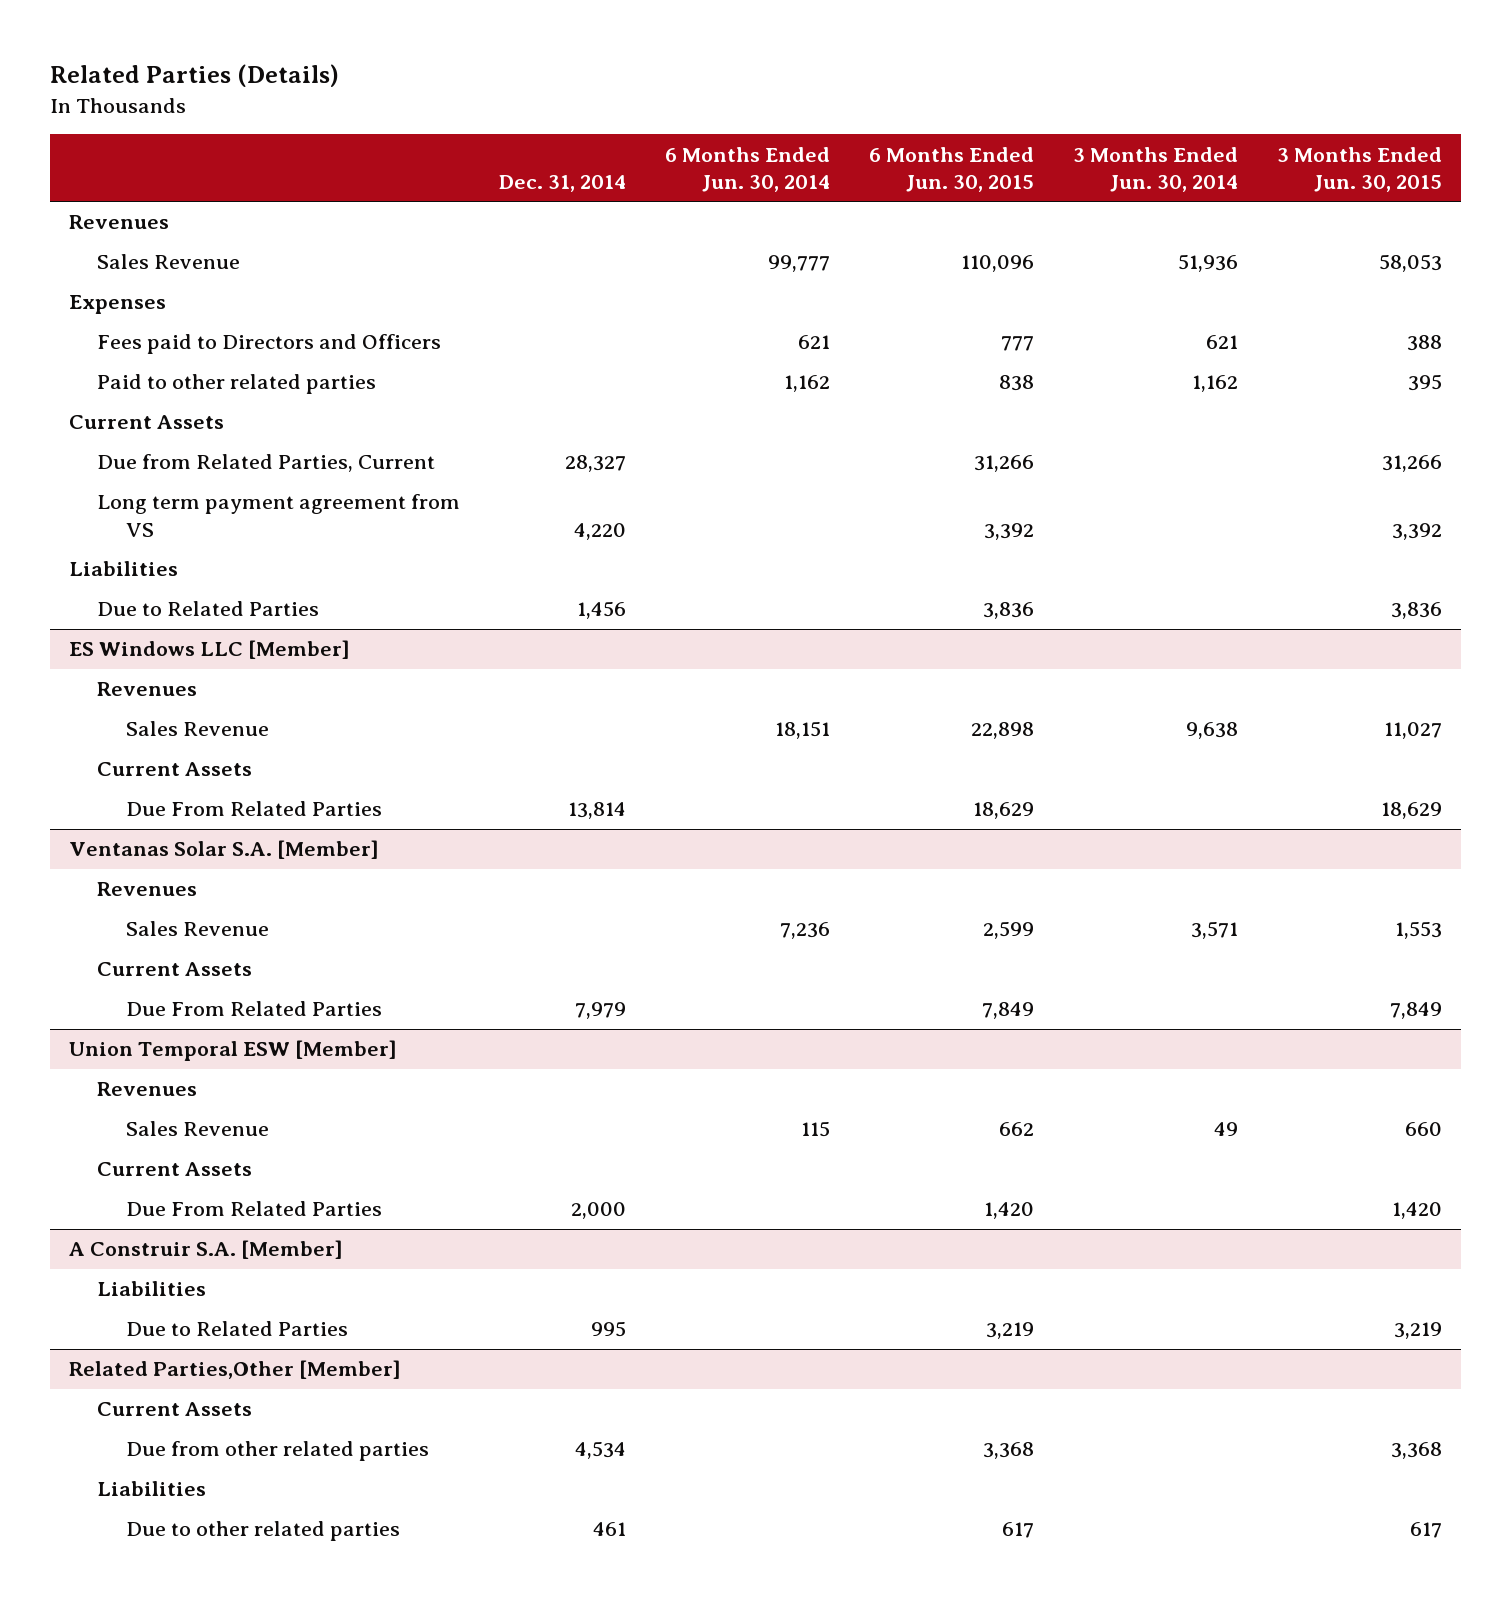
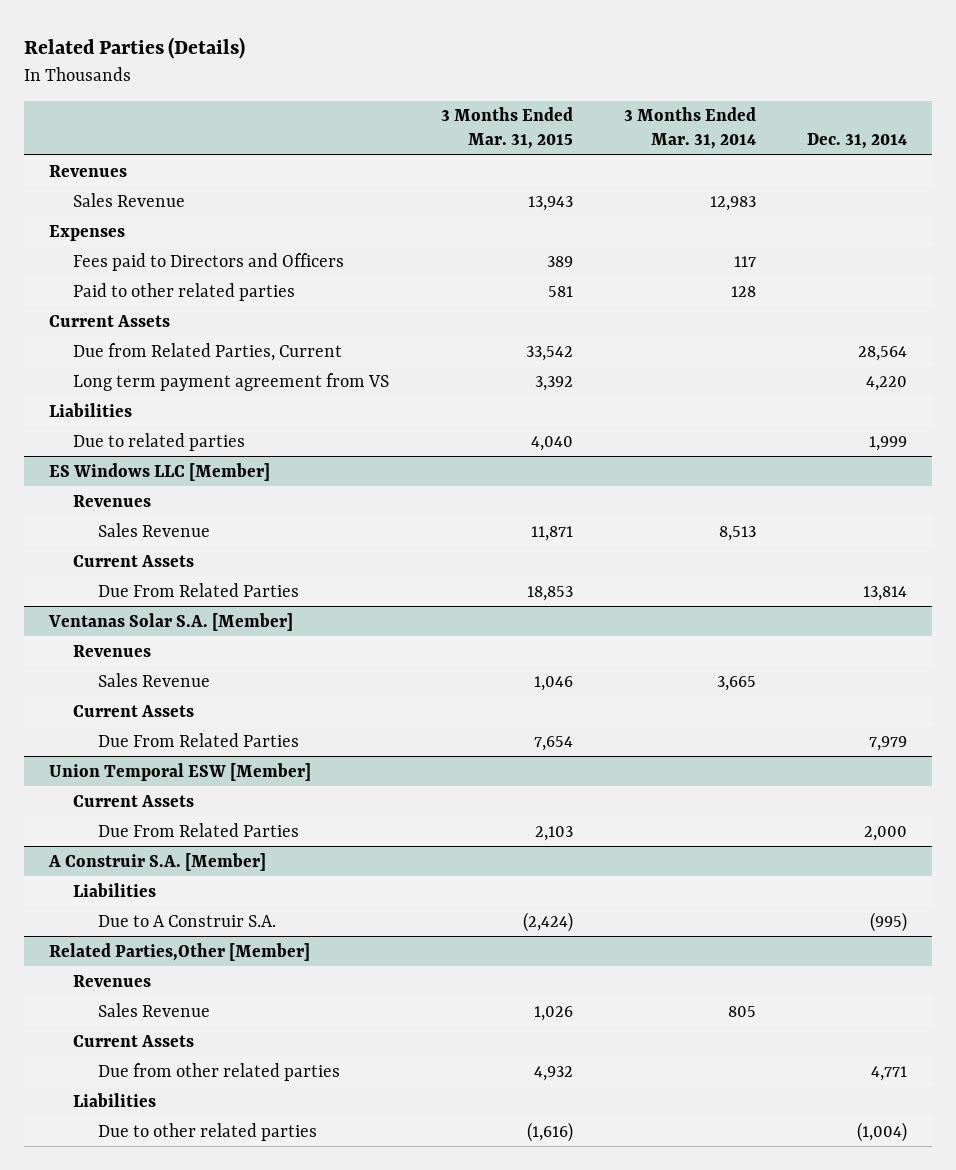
[665,146,831,193] 6 Months Ended Jun. 30, 2014 -> none
[869,146,1035,193] 6 Months Ended Jun. 30, 2015 -> none
[1073,146,1239,193] 3 Months Ended Jun. 30, 2014 -> none
[1277,146,1443,193] 3 Months Ended Jun. 30, 2015 -> none
none -> [440,107,573,150] 3 Months Ended Mar. 31, 2015
none -> [623,107,756,150] 3 Months Ended Mar. 31, 2014
[565,455,627,473] 28,327 -> [857,345,907,361] 28,564
[97,601,320,617] Due to Related Parties -> [73,432,246,451] Due to related parties
[577,601,627,620] 1,456 -> [868,435,907,451] 1,999
[97,1082,198,1097] Revenues -> none
[125,1121,269,1137] Sales Revenue -> none
[125,1321,348,1337] Due to Related Parties -> [97,914,276,927] Due to A Construir S.A.
[591,1321,627,1338] 995 -> [869,911,907,932] (995)
none -> [73,974,152,987] Revenues
none -> [97,1002,210,1017] Sales Revenue
[575,1441,627,1460] 4,534 -> [870,1065,907,1081] 4,771
[593,1522,627,1537] 461 -> [856,1121,907,1142] (1,004)

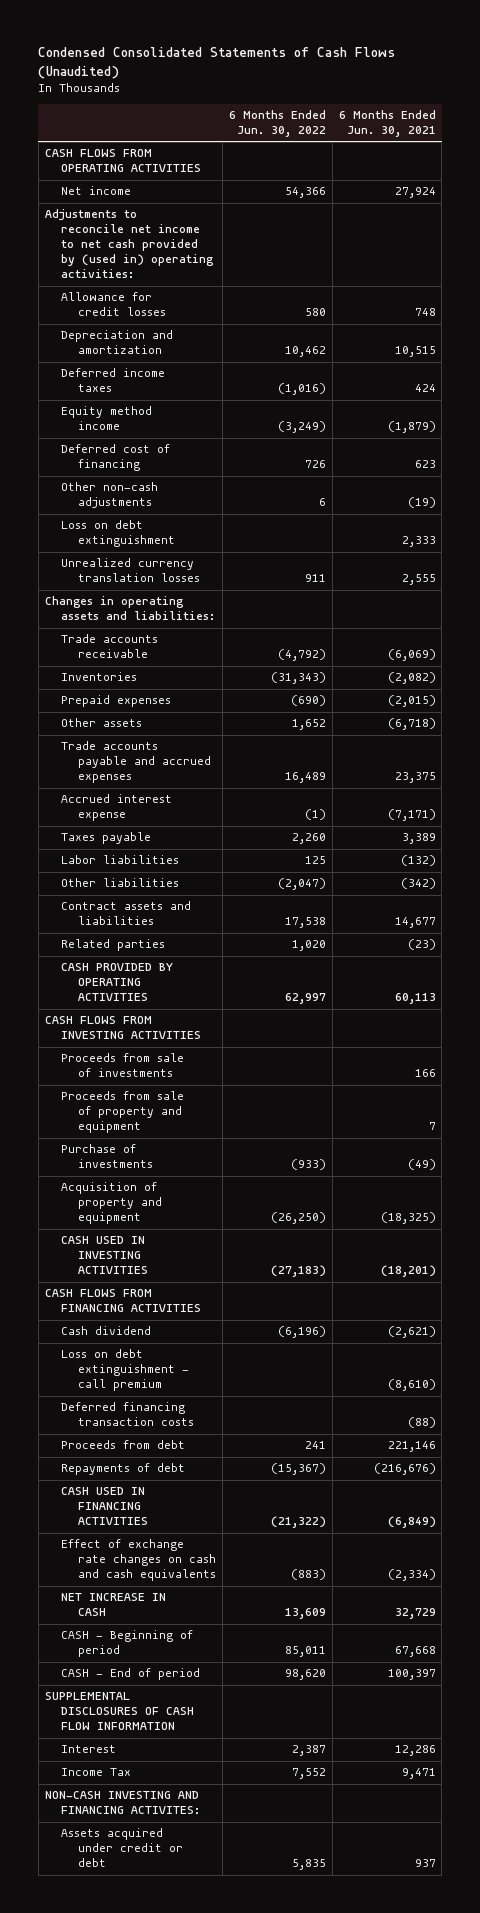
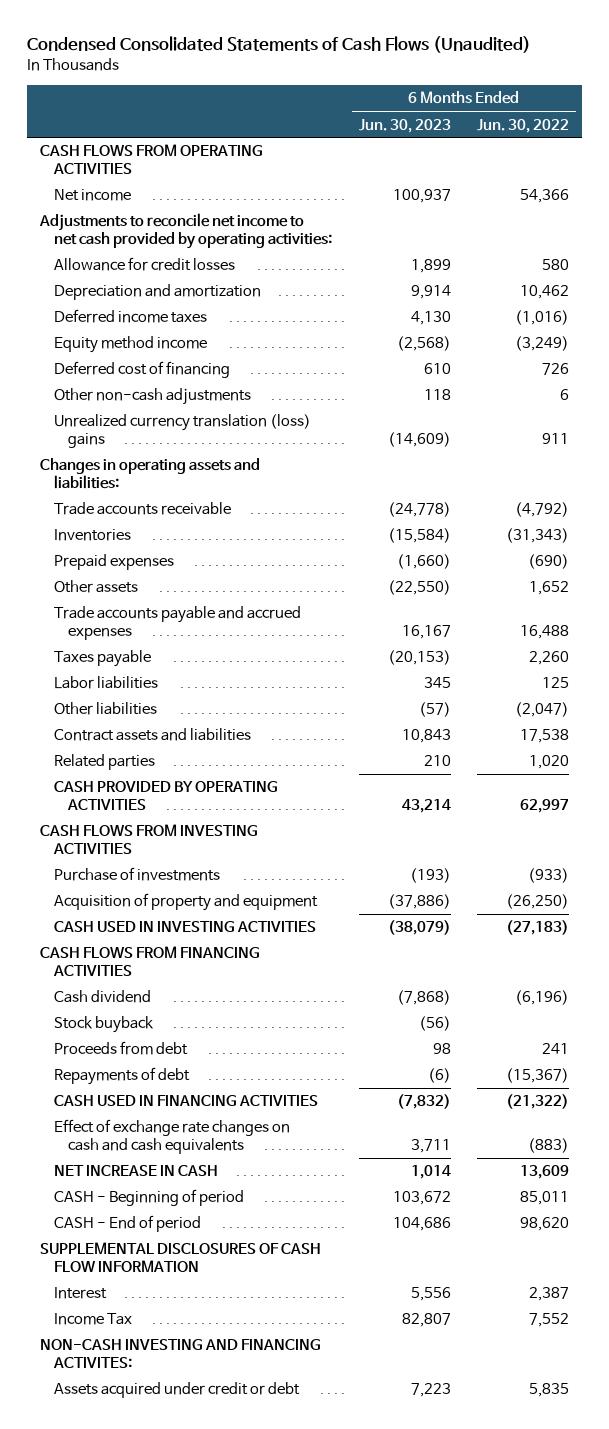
[338,110,436,138] 6 Months Ended Jun. 30, 2021 -> none
none -> [358,118,451,133] Jun. 30, 2023
[44,209,215,279] Adjustments to reconcile net income to net cash provided by (used in) operating activities: -> [39,213,333,249] Adjustments to reconcile net income to net cash provided by operating activities:
[61,520,176,548] Loss on debt extinguishment -> none
[61,558,201,583] Unrealized currency translation losses -> [54,414,312,448] Unrealized currency translation (loss) gains
[61,794,173,822] Accrued interest expense -> none
[284,772,326,784] 16,489 -> [519,624,569,639] 16,488
[61,1053,185,1078] Proceeds from sale of investments -> none
[61,1091,185,1134] Proceeds from sale of property and equipment -> none
[61,1349,190,1392] Loss on debt extinguishment - call premium -> none
[61,1402,195,1427] Deferred financing transaction costs -> none
none -> [54,1016,155,1034] Stock buyback

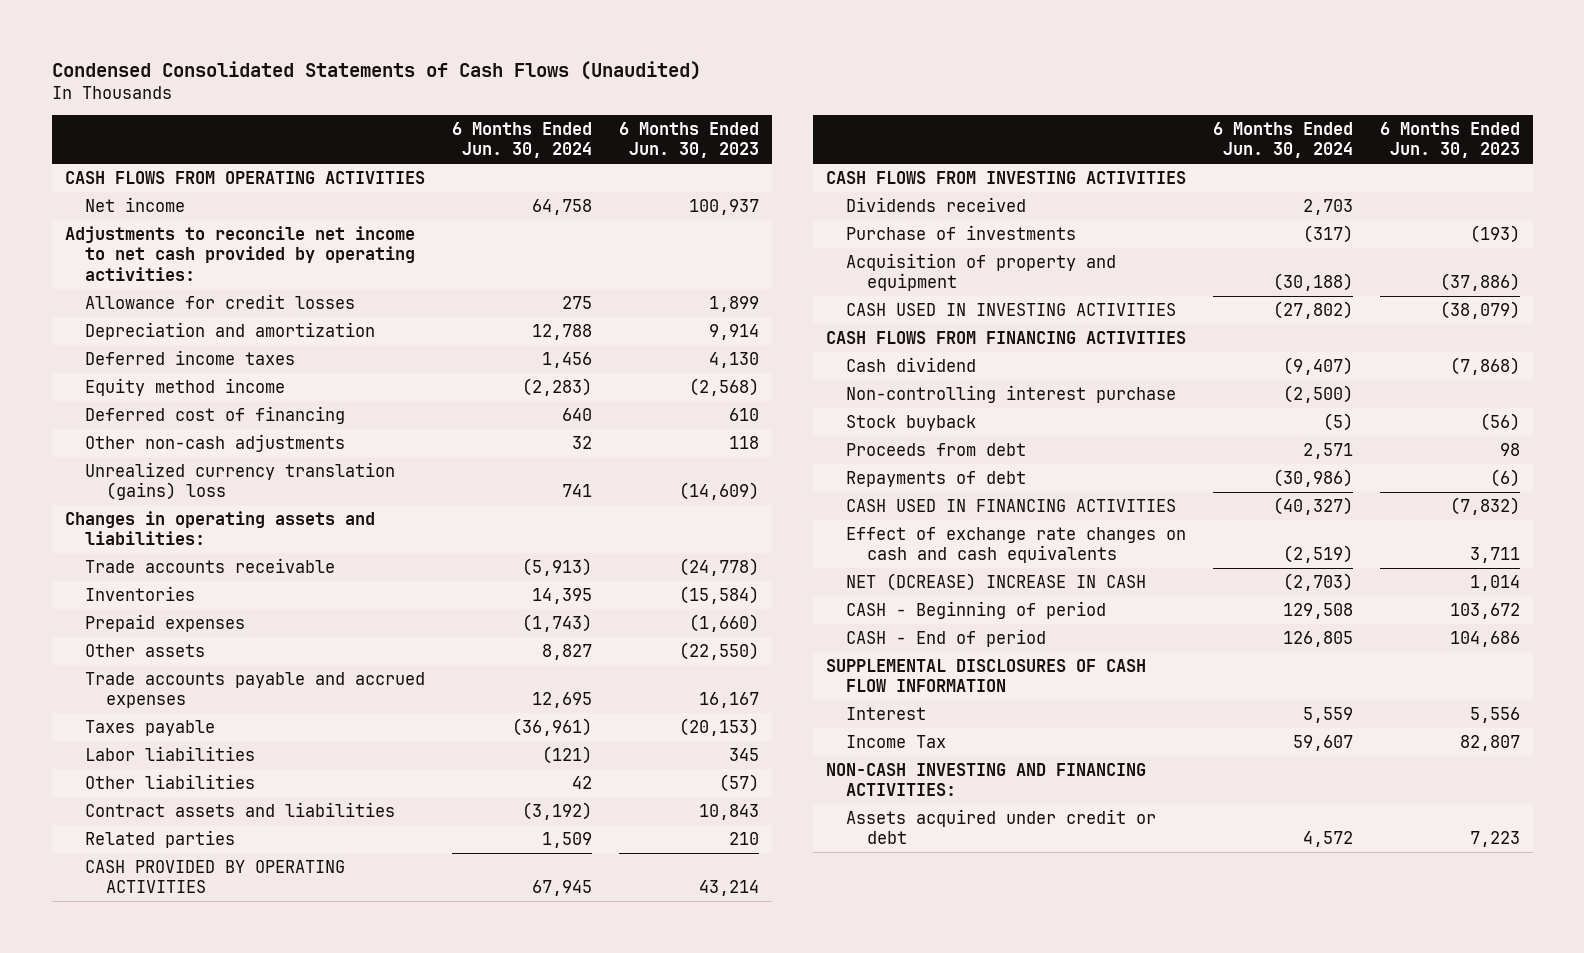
[476,118,569,133] Jun. 30, 2022 -> none
none -> [451,121,592,159] 6 Months Ended Jun. 30, 2024
[54,414,312,448] Unrealized currency translation (loss) gains -> [85,461,396,501] Unrealized currency translation (gains) loss
none -> [846,196,1027,212] Dividends received
none -> [846,384,1177,403] Non-controlling interest purchase
[54,1165,219,1177] NET INCREASE IN CASH -> [846,572,1147,591] NET (DCREASE) INCREASE IN CASH
[40,1339,322,1368] NON-CASH INVESTING AND FINANCING ACTIVITES: -> [825,762,1146,797] NON-CASH INVESTING AND FINANCING ACTIVITIES:

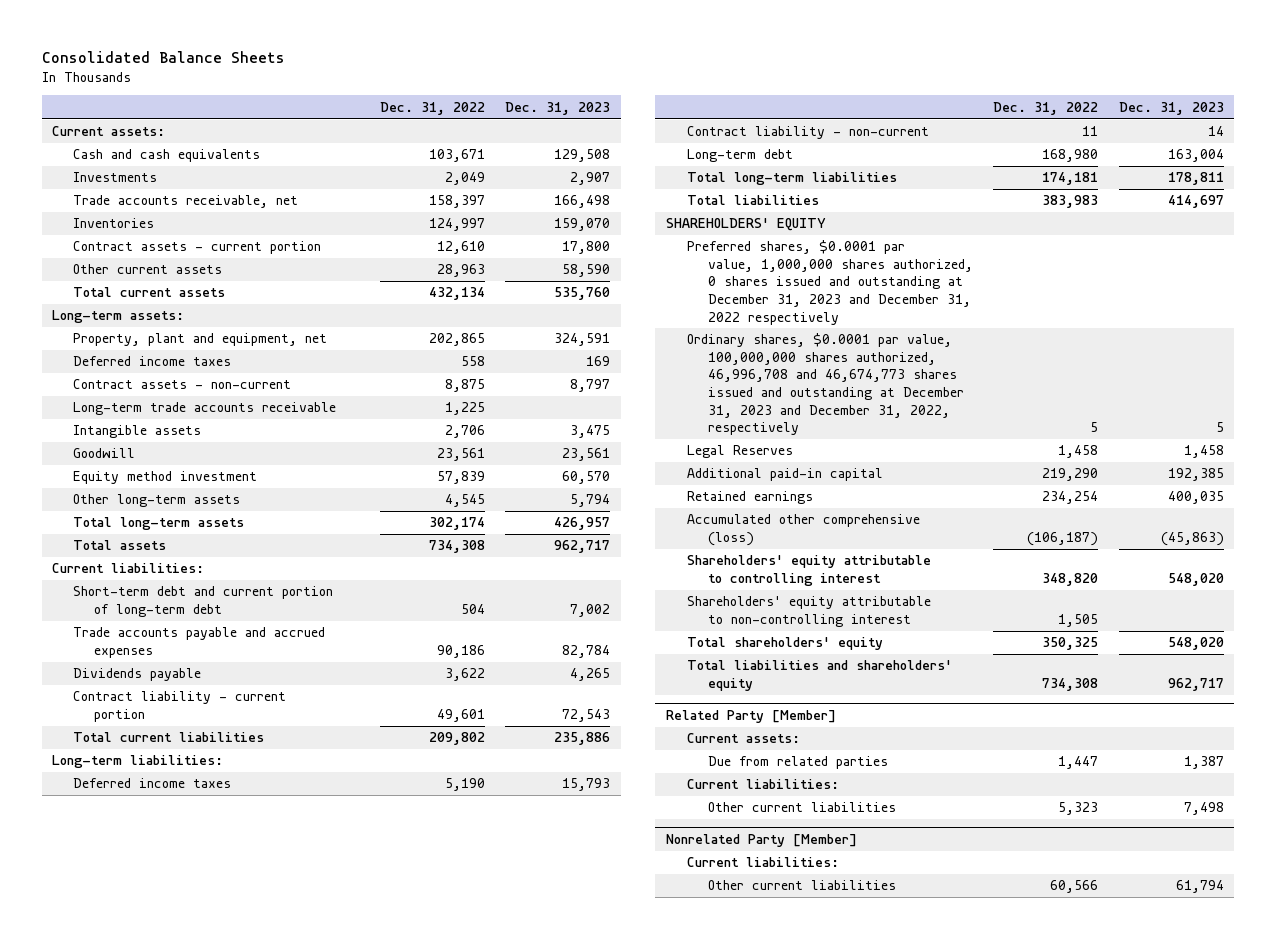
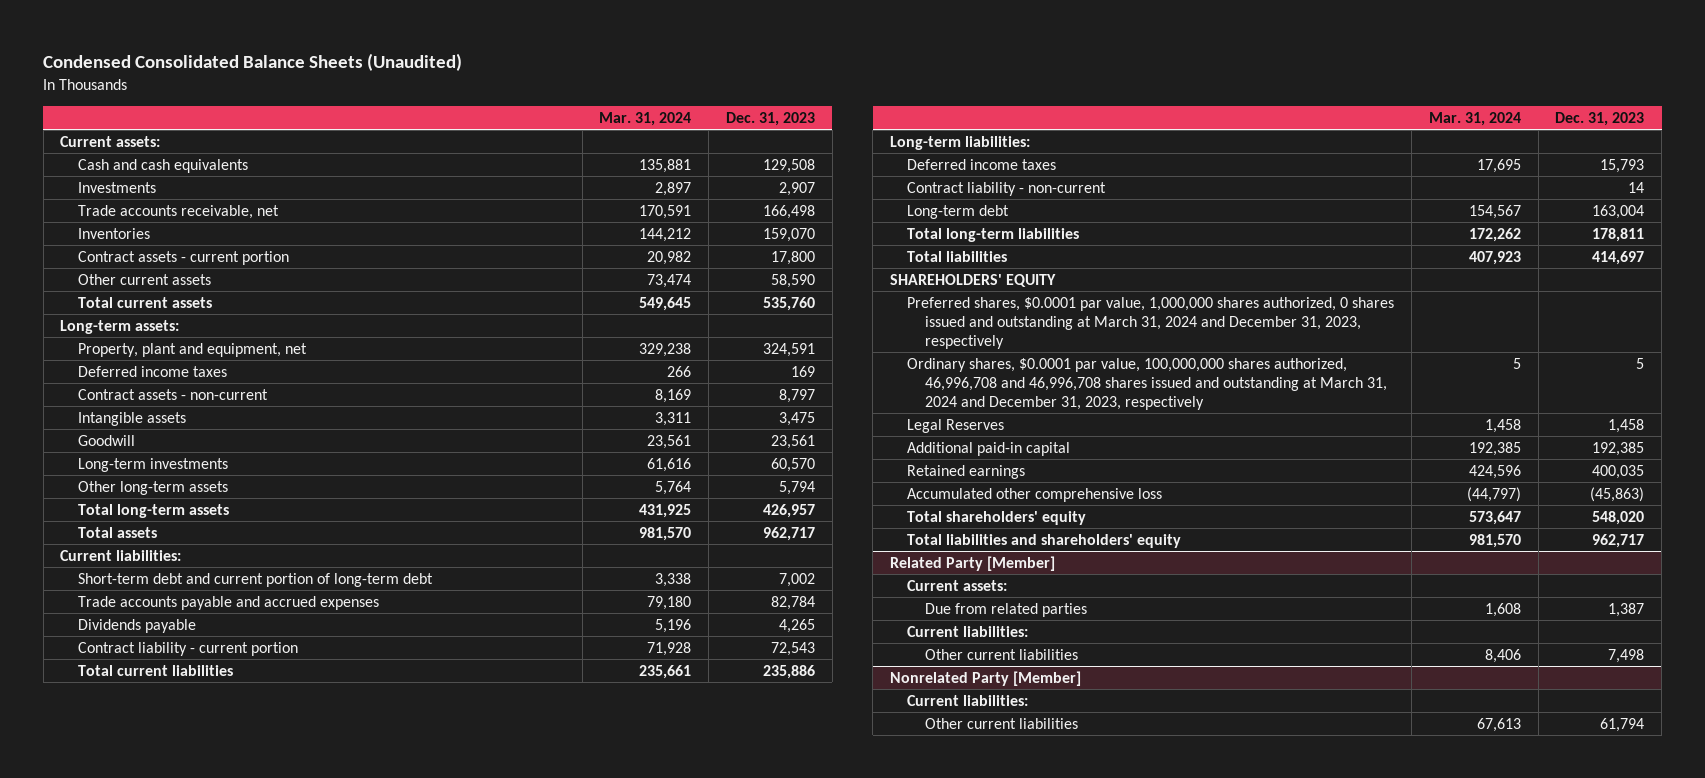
[41,51,285,64] Consolidated Balance Sheets -> [43,53,463,72] Condensed Consolidated Balance Sheets (Unaudited)
[379,101,485,115] Dec. 31, 2022 -> none
none -> [599,111,692,126] Mar. 31, 2024
[73,402,337,416] Long-term trade accounts receivable -> none
[73,471,258,485] Equity method investment -> [77,457,228,472] Long-term investments
[686,240,973,325] Preferred shares, $0.0001 par value, 1,000,000 shares authorized, 0 shares issued and outstanding at December 31, 2023 and December 31, 2022 respectively -> [907,296,1395,349] Preferred shares, $0.0001 par value, 1,000,000 shares authorized, 0 shares issued and outstanding at March 31, 2024 and December 31, 2023, respectively
[686,333,964,436] Ordinary shares, $0.0001 par value, 100,000,000 shares authorized, 46,996,708 and 46,674,773 shares issued and outstanding at December 31, 2023 and December 31, 2022, respectively -> [907,357,1387,410] Ordinary shares, $0.0001 par value, 100,000,000 shares authorized, 46,996,708 and 46,996,708 shares issued and outstanding at March 31, 2024 and December 31, 2023, respectively
[686,555,931,586] Shareholders' equity attributable to controlling interest -> none
[686,596,931,627] Shareholders' equity attributable to non-controlling interest -> none
[686,514,920,546] Accumulated other comprehensive (loss) -> [907,487,1163,502] Accumulated other comprehensive loss

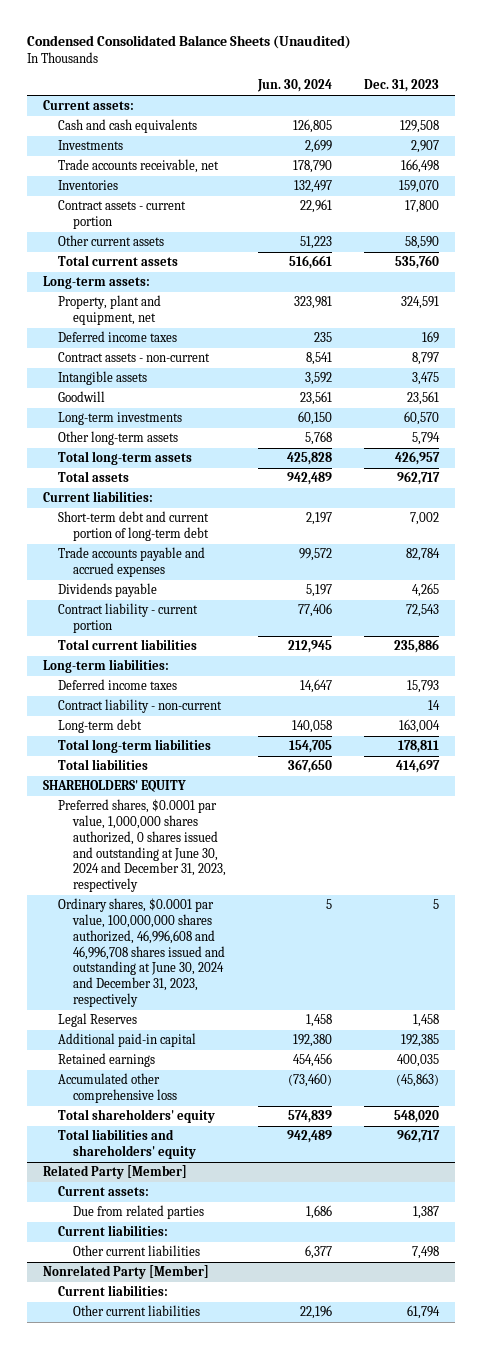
[599,111,692,126] Mar. 31, 2024 -> none
none -> [256,79,332,93] Jun. 30, 2024
[907,296,1395,349] Preferred shares, $0.0001 par value, 1,000,000 shares authorized, 0 shares issued and outstanding at March 31, 2024 and December 31, 2023, respectively -> [58,799,226,893] Preferred shares, $0.0001 par value, 1,000,000 shares authorized, 0 shares issued and outstanding at June 30, 2024 and December 31, 2023, respectively
[907,357,1387,410] Ordinary shares, $0.0001 par value, 100,000,000 shares authorized, 46,996,708 and 46,996,708 shares issued and outstanding at March 31, 2024 and December 31, 2023, respectively -> [58,898,225,1007] Ordinary shares, $0.0001 par value, 100,000,000 shares authorized, 46,996,608 and 46,996,708 shares issued and outstanding at June 30, 2024 and December 31, 2023, respectively

